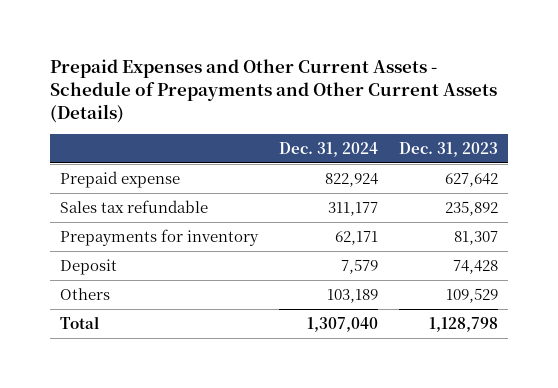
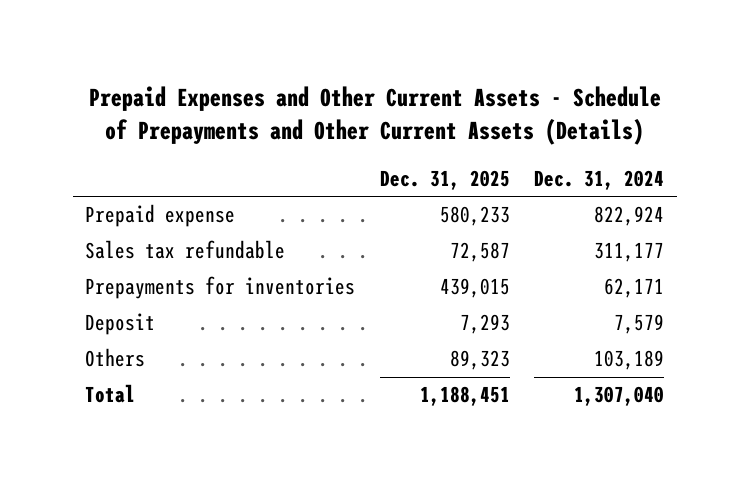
[398,141,498,157] Dec. 31, 2023 -> none
none -> [379,169,510,190] Dec. 31, 2025
[60,228,260,246] Prepayments for inventory -> [85,276,356,300] Prepayments for inventories

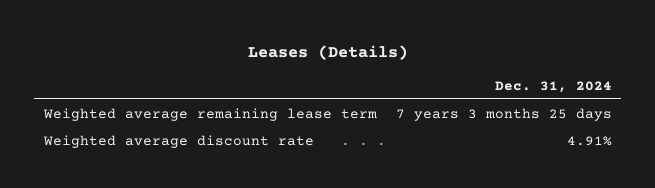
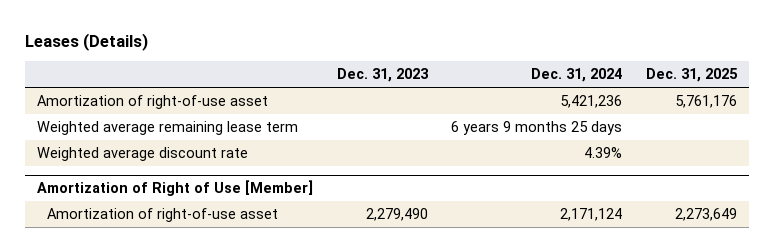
none -> [336,68,429,83] Dec. 31, 2023
none -> [646,68,739,83] Dec. 31, 2025
none -> [36,95,268,110] Amortization of right-of-use asset
[395,107,612,121] 7 years 3 months 25 days -> [451,121,623,136] 6 years 9 months 25 days
[566,135,612,146] 4.91% -> [584,147,623,159] 4.39%
none -> [36,180,313,197] Amortization of Right of Use [Member]
none -> [46,208,278,223] Amortization of right-of-use asset

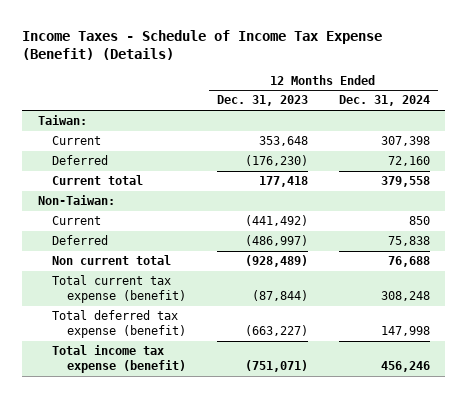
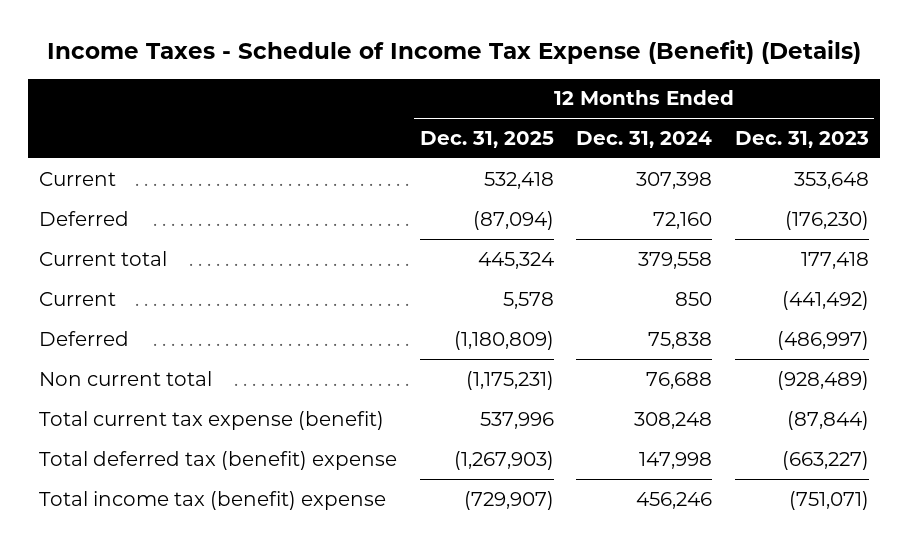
none -> [419,130,554,148] Dec. 31, 2025
[37,115,87,126] Taiwan: -> none
[37,195,115,206] Non-Taiwan: -> none
[52,310,187,339] Total deferred tax expense (benefit) -> [39,450,398,470] Total deferred tax (benefit) expense
[52,345,187,374] Total income tax expense (benefit) -> [39,490,387,510] Total income tax (benefit) expense

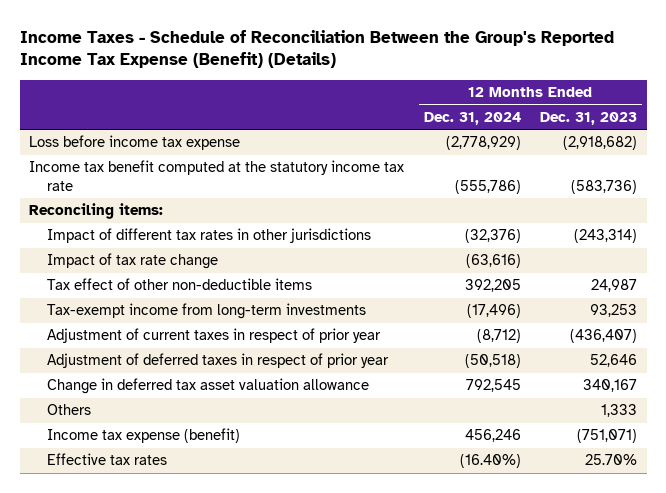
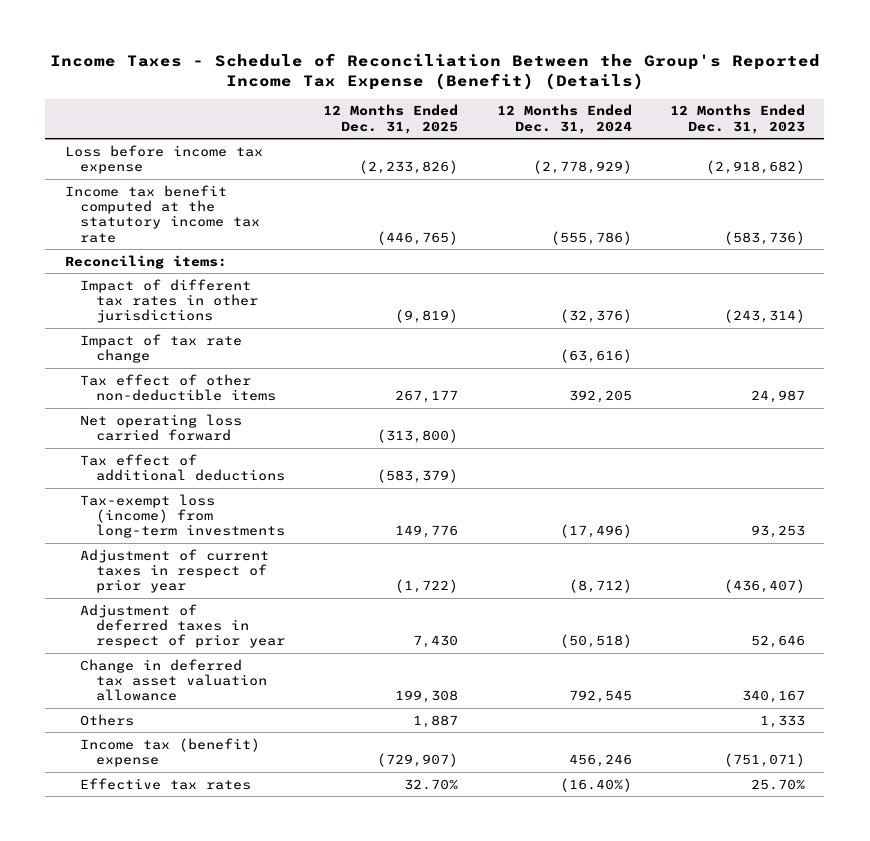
none -> [323,104,459,134] 12 Months Ended Dec. 31, 2025
none -> [80,413,243,441] Net operating loss carried forward
none -> [80,453,286,481] Tax effect of additional deductions
[47,303,367,320] Tax-exempt income from long-term investments -> [80,493,286,539] Tax-exempt loss (income) from long-term investments
[47,428,241,444] Income tax expense (benefit) -> [80,737,261,767] Income tax (benefit) expense

